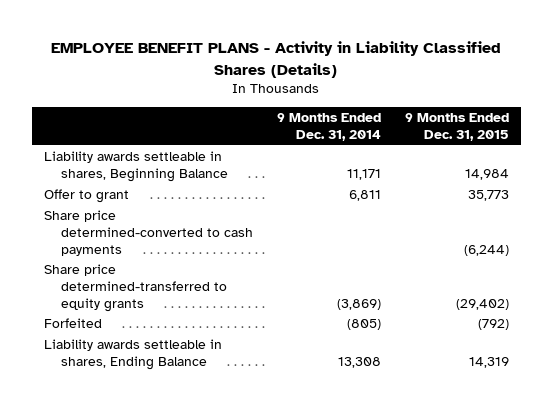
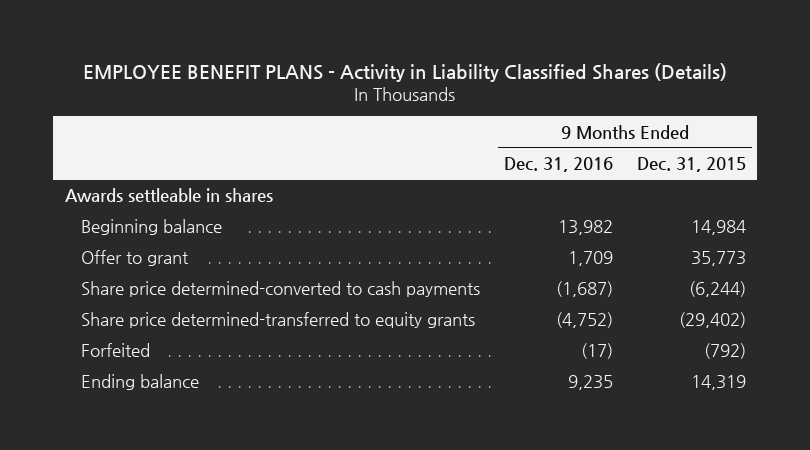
[276,113,381,142] 9 Months Ended Dec. 31, 2014 -> none
none -> [503,157,613,173] Dec. 31, 2016
none -> [64,188,273,203] Awards settleable in shares
[43,150,228,182] Liability awards settleable in shares, Beginning Balance -> [81,219,223,236] Beginning balance
[43,338,222,370] Liability awards settleable in shares, Ending Balance -> [81,374,200,391] Ending balance

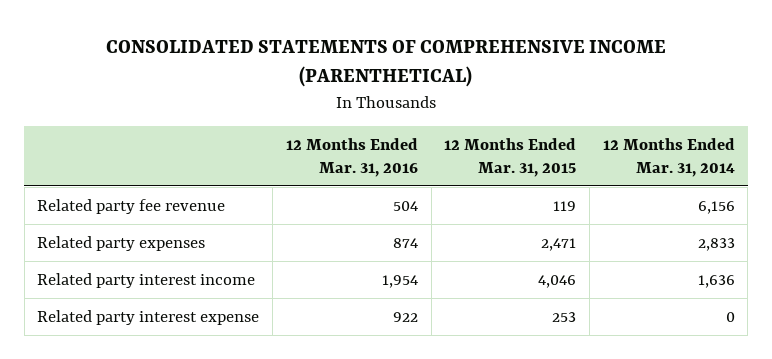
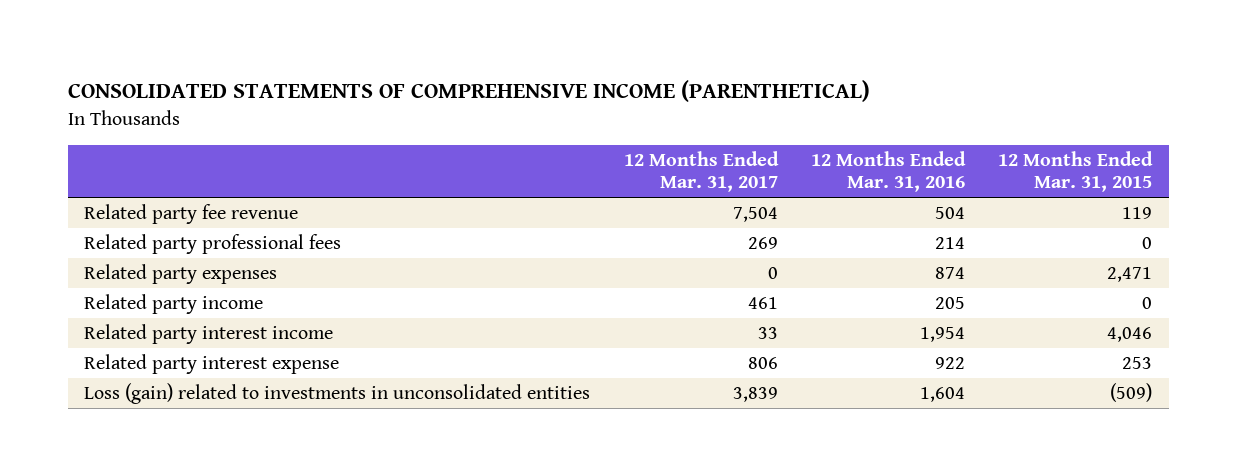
[602,138,735,177] 12 Months Ended Mar. 31, 2014 -> none
none -> [623,150,779,193] 12 Months Ended Mar. 31, 2017
none -> [84,234,342,255] Related party professional fees
none -> [84,294,264,315] Related party income
none -> [84,383,591,405] Loss (gain) related to investments in unconsolidated entities

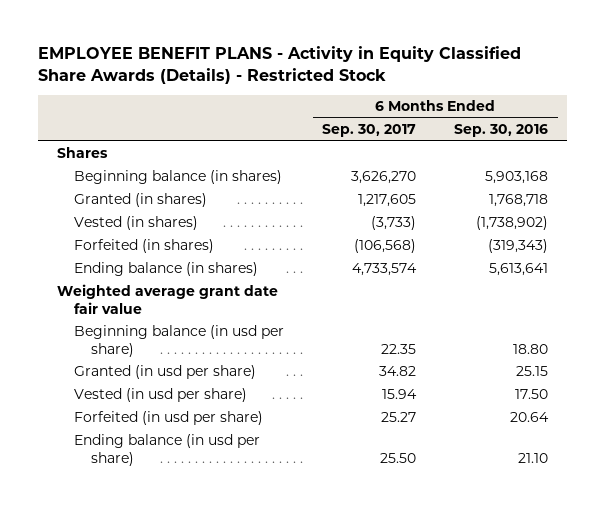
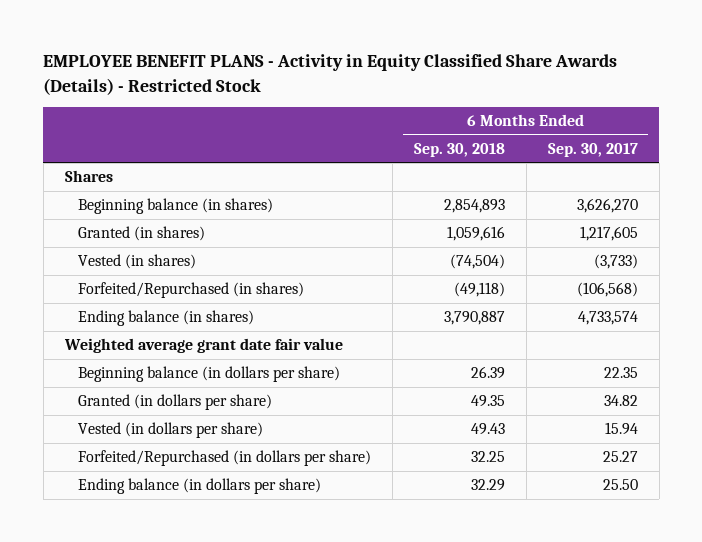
[454,123,549,137] Sep. 30, 2016 -> none
none -> [413,142,505,157] Sep. 30, 2018
[74,239,215,254] Forfeited (in shares) -> [78,282,305,299] Forfeited/Repurchased (in shares)
[74,325,285,357] Beginning balance (in usd per share) -> [78,366,341,383] Beginning balance (in dollars per share)
[74,365,257,380] Granted (in usd per share) -> [78,394,273,411] Granted (in dollars per share)
[74,388,248,403] Vested (in usd per share) -> [78,422,264,439] Vested (in dollars per share)
[74,411,264,426] Forfeited (in usd per share) -> [78,450,372,467] Forfeited/Repurchased (in dollars per share)
[74,434,261,466] Ending balance (in usd per share) -> [78,478,322,495] Ending balance (in dollars per share)

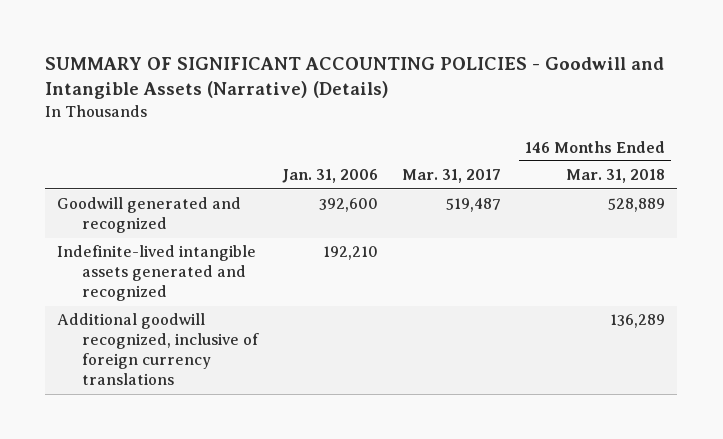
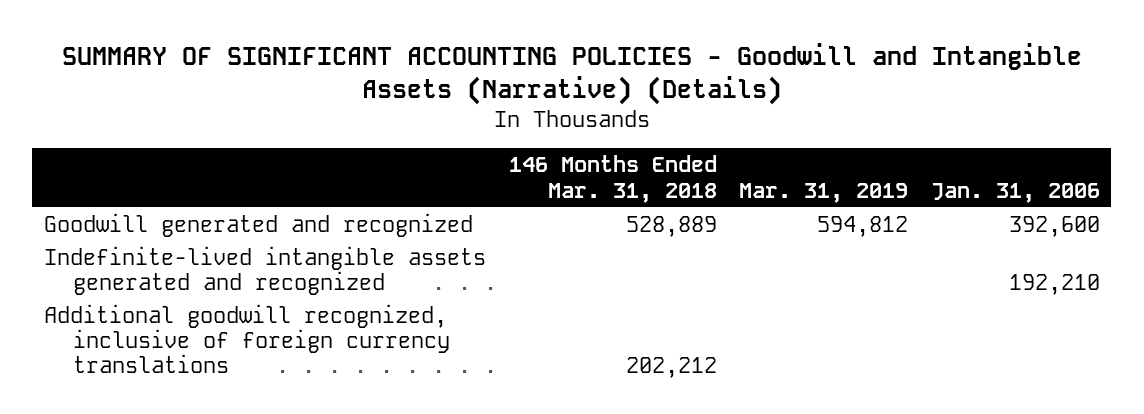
[402,169,502,184] Mar. 31, 2017 -> none
none -> [739,182,909,203] Mar. 31, 2019
[610,314,666,329] 136,289 -> [625,357,717,379] 202,212

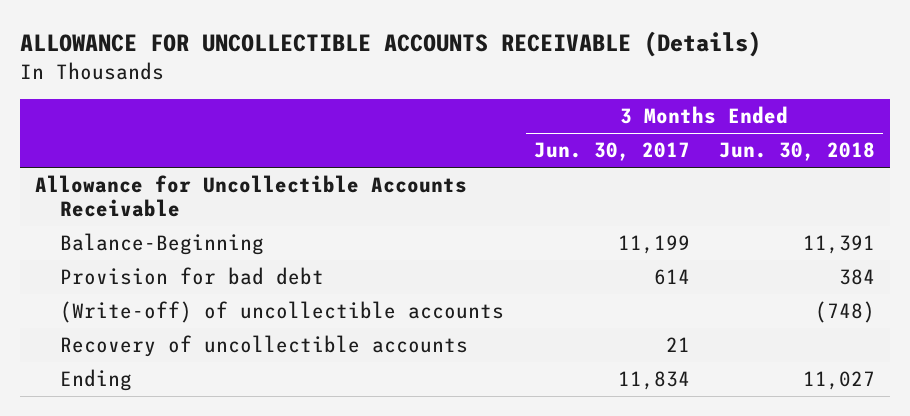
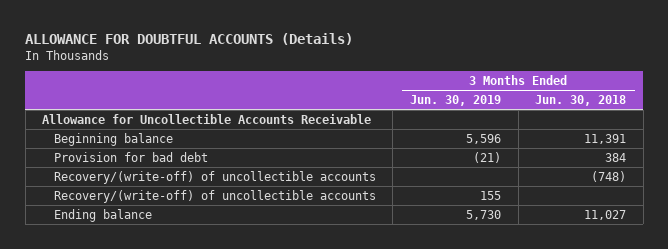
[19,31,761,58] ALLOWANCE FOR UNCOLLECTIBLE ACCOUNTS RECEIVABLE (Details) -> [25,32,354,45] ALLOWANCE FOR DOUBTFUL ACCOUNTS (Details)
[533,142,690,162] Jun. 30, 2017 -> none
none -> [410,94,502,106] Jun. 30, 2019
[60,233,265,256] Balance-Beginning -> [53,132,173,146] Beginning balance
[60,301,505,324] (Write-off) of uncollectible accounts -> [53,170,376,184] Recovery/(write-off) of uncollectible accounts
[60,335,469,358] Recovery of uncollectible accounts -> [53,189,376,203] Recovery/(write-off) of uncollectible accounts
[60,369,133,392] Ending -> [53,208,152,222] Ending balance

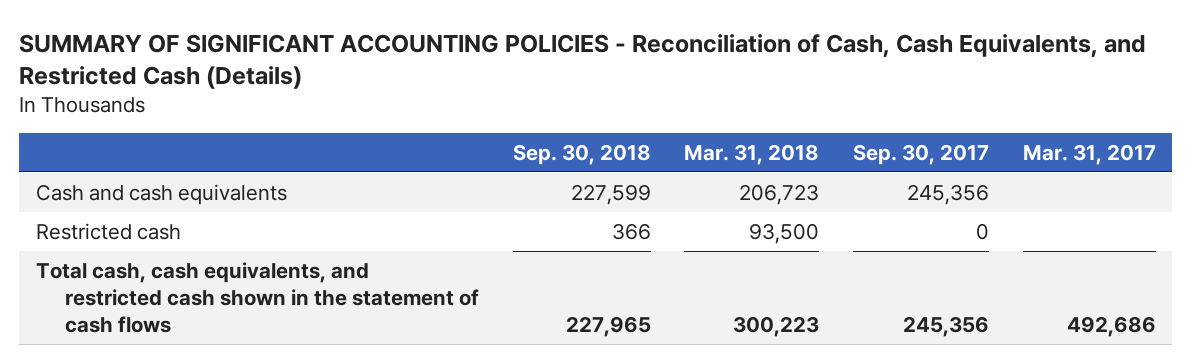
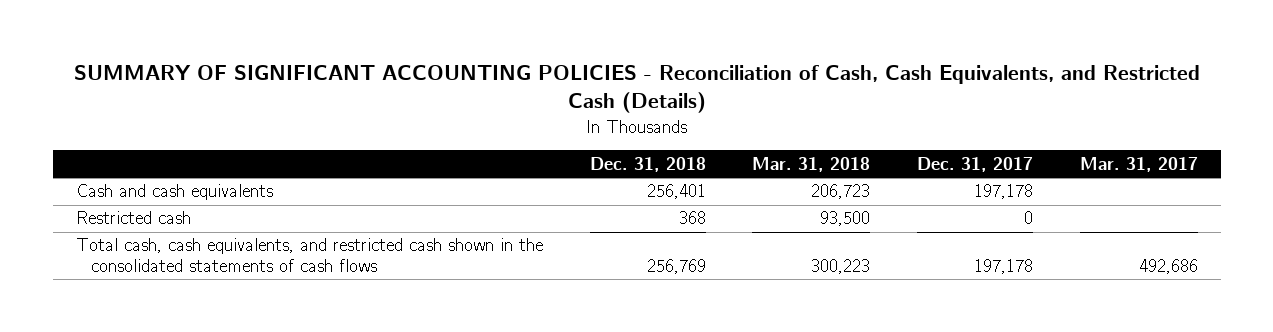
[512,143,651,165] Sep. 30, 2018 -> none
[852,143,989,165] Sep. 30, 2017 -> none
none -> [589,156,706,172] Dec. 31, 2018
none -> [916,156,1033,172] Dec. 31, 2017
[36,261,480,333] Total cash, cash equivalents, and restricted cash shown in the statement of cash flows -> [75,238,543,273] Total cash, cash equivalents, and restricted cash shown in the consolidated statements of cash flows

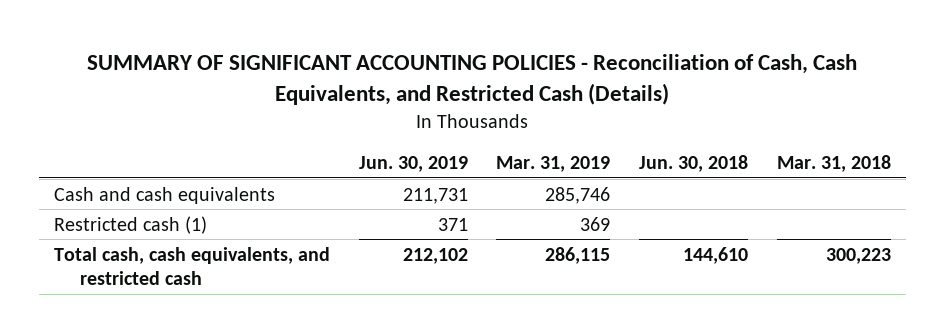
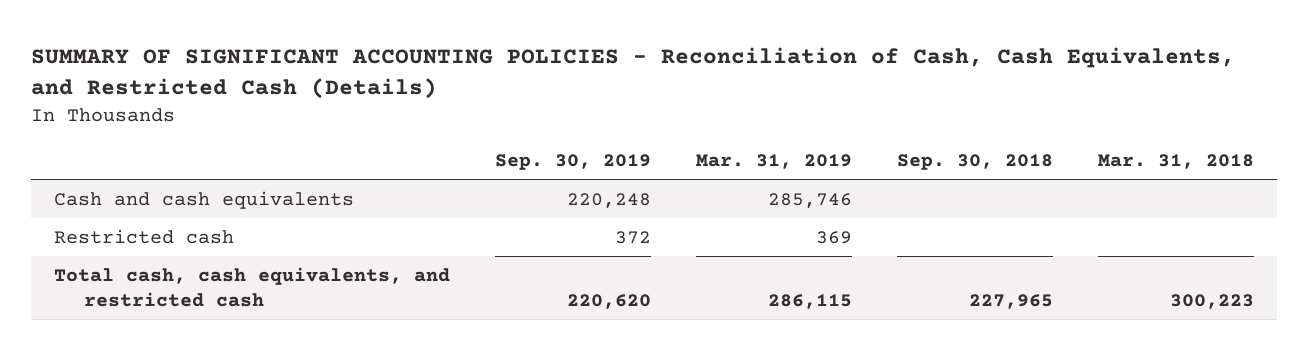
[358,156,468,173] Jun. 30, 2019 -> none
[639,155,749,173] Jun. 30, 2018 -> none
none -> [494,154,651,171] Sep. 30, 2019
none -> [897,154,1054,171] Sep. 30, 2018
[53,215,207,234] Restricted cash (1) -> [53,228,234,244] Restricted cash

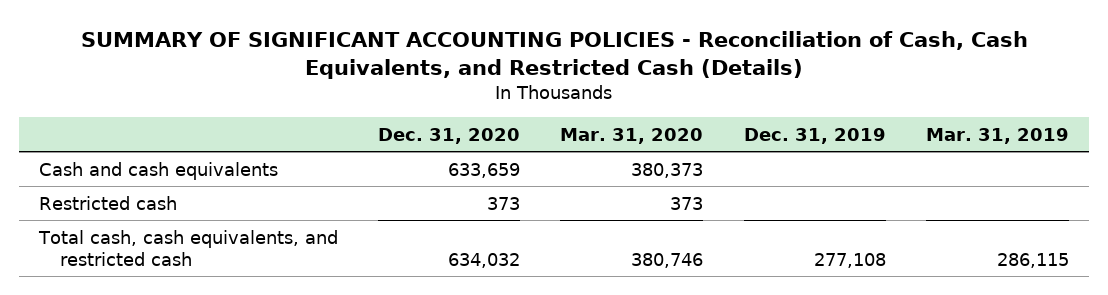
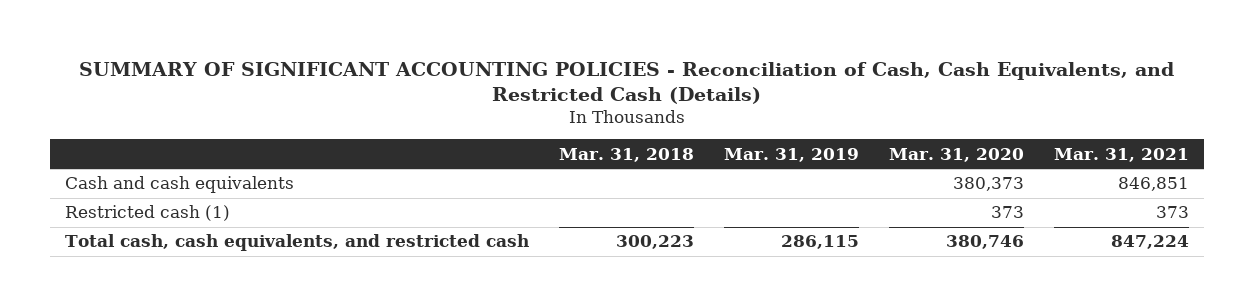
[378,127,521,144] Dec. 31, 2020 -> none
[743,127,886,144] Dec. 31, 2019 -> none
none -> [559,147,695,162] Mar. 31, 2018
none -> [1053,147,1189,162] Mar. 31, 2021
[38,195,177,210] Restricted cash -> [65,205,231,222] Restricted cash (1)

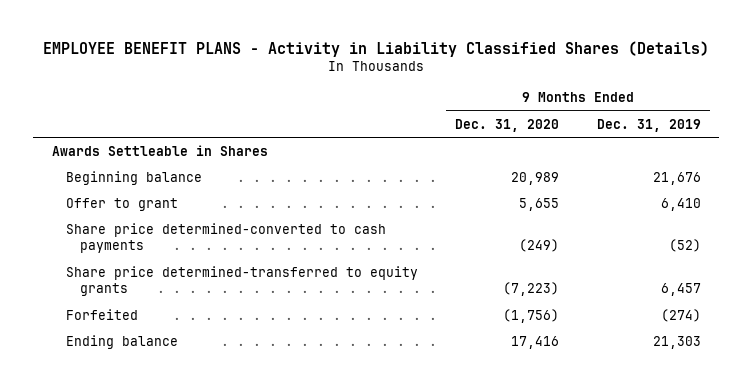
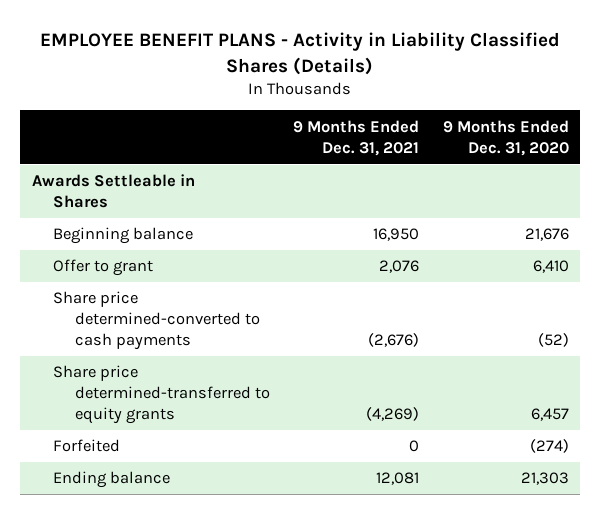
[596,118,701,132] Dec. 31, 2019 -> none
none -> [293,119,420,156] 9 Months Ended Dec. 31, 2021
[511,171,560,185] 20,989 -> [524,228,569,242] 21,676
[519,197,560,211] 5,655 -> [532,260,569,274] 6,410
[519,239,560,253] (249) -> [537,333,569,348] (52)
[503,282,560,297] (7,223) -> [530,408,569,422] 6,457
[503,308,560,323] (1,756) -> [529,439,569,454] (274)
[511,335,560,349] 17,416 -> [520,472,569,486] 21,303

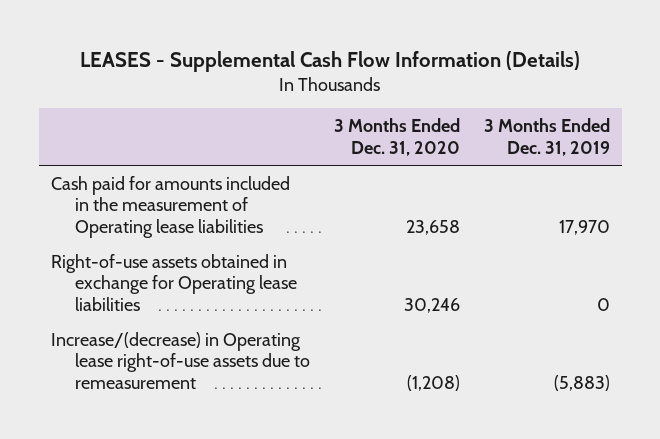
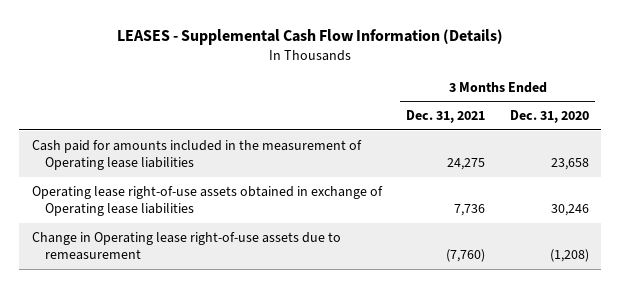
[483,118,610,156] 3 Months Ended Dec. 31, 2019 -> none
none -> [406,110,486,124] Dec. 31, 2021
[50,253,297,311] Right-of-use assets obtained in exchange for Operating lease liabilities -> [31,185,383,217] Operating lease right-of-use assets obtained in exchange of Operating lease liabilities
[50,331,310,389] Increase/(decrease) in Operating lease right-of-use assets due to remeasurement -> [31,231,341,261] Change in Operating lease right-of-use assets due to remeasurement

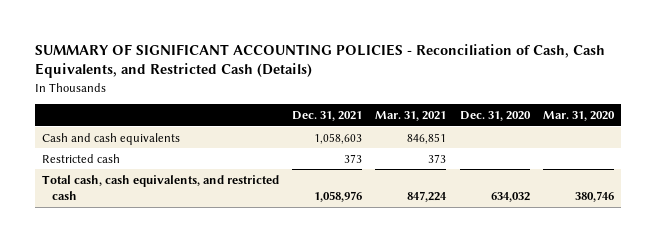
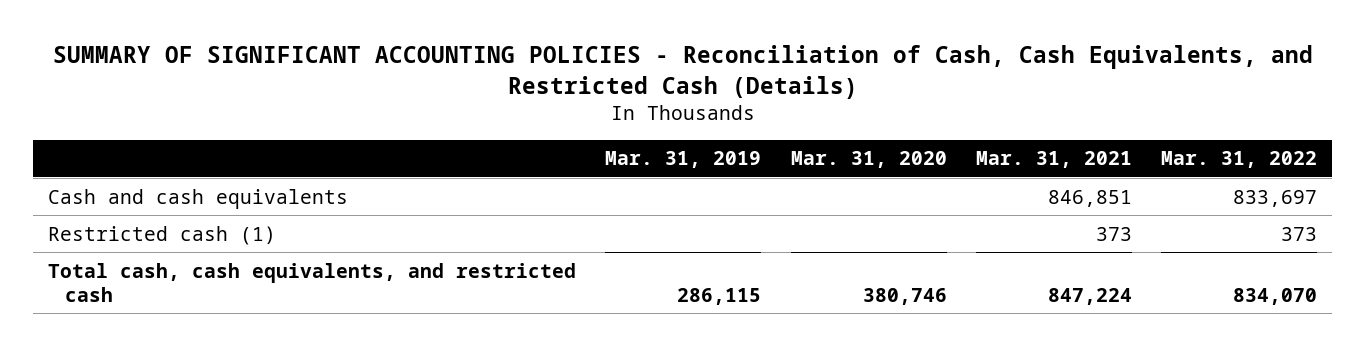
[291,111,362,122] Dec. 31, 2021 -> none
[459,111,531,122] Dec. 31, 2020 -> none
none -> [605,151,762,169] Mar. 31, 2019
none -> [1161,151,1318,169] Mar. 31, 2022
[41,153,120,163] Restricted cash -> [47,225,276,245] Restricted cash (1)

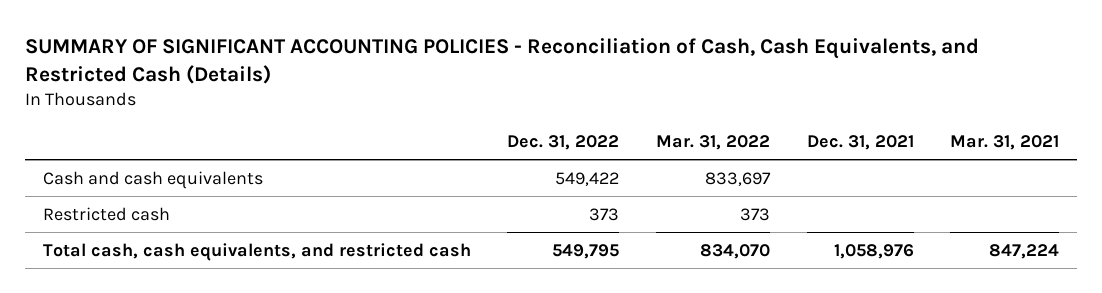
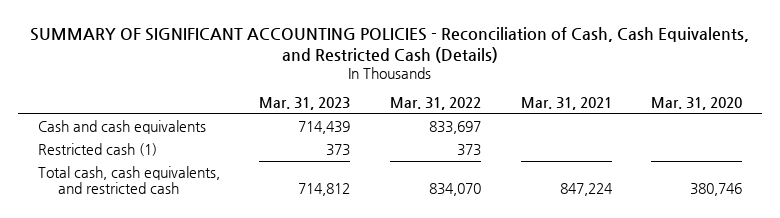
[507,135,620,151] Dec. 31, 2022 -> none
[806,135,914,151] Dec. 31, 2021 -> none
none -> [259,97,351,111] Mar. 31, 2023
none -> [651,97,743,111] Mar. 31, 2020
[42,206,170,221] Restricted cash -> [37,143,157,157] Restricted cash (1)

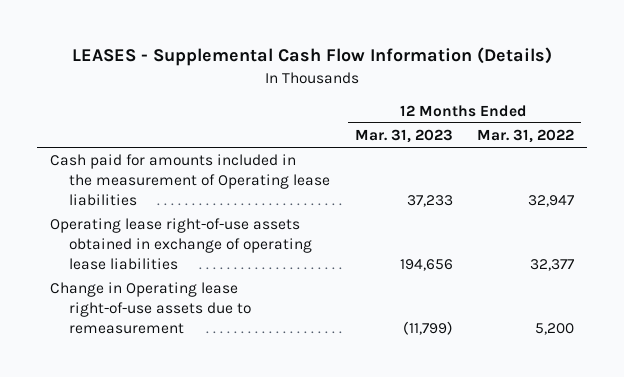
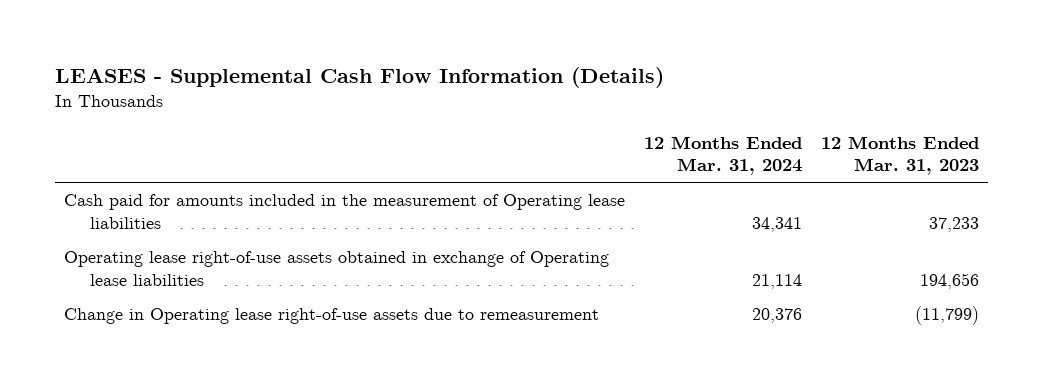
[477,129,575,144] Mar. 31, 2022 -> none
none -> [644,135,803,176] 12 Months Ended Mar. 31, 2024
[49,218,312,270] Operating lease right-of-use assets obtained in exchange of operating lease liabilities -> [64,251,610,286] Operating lease right-of-use assets obtained in exchange of Operating lease liabilities

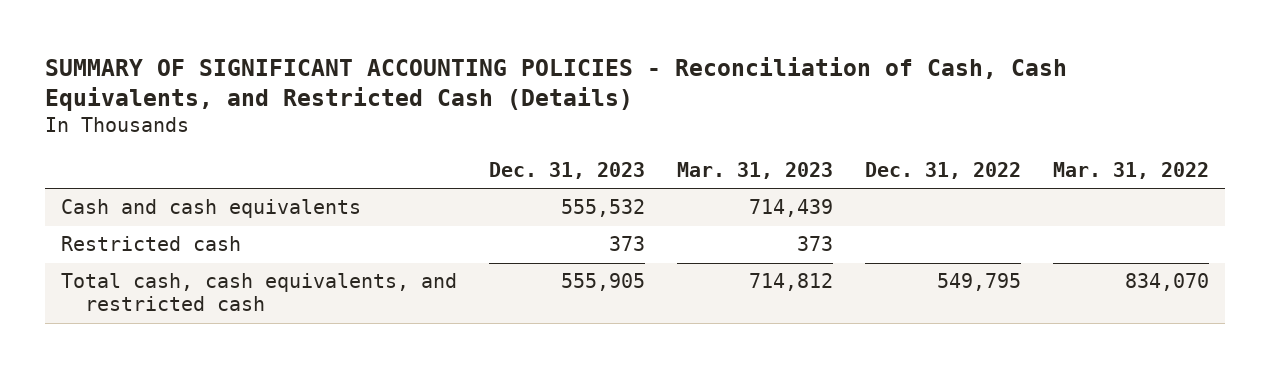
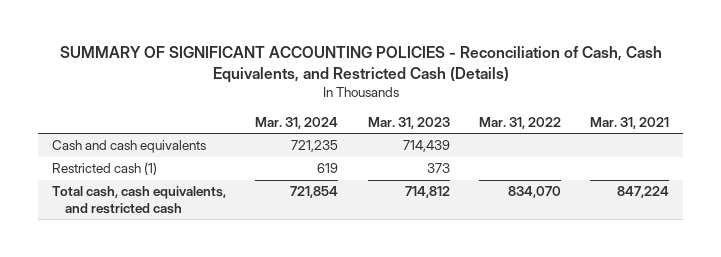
[489,161,646,179] Dec. 31, 2023 -> none
[865,161,1022,179] Dec. 31, 2022 -> none
none -> [255,116,339,129] Mar. 31, 2024
none -> [589,116,669,129] Mar. 31, 2021
[61,236,242,252] Restricted cash -> [52,162,158,176] Restricted cash (1)

